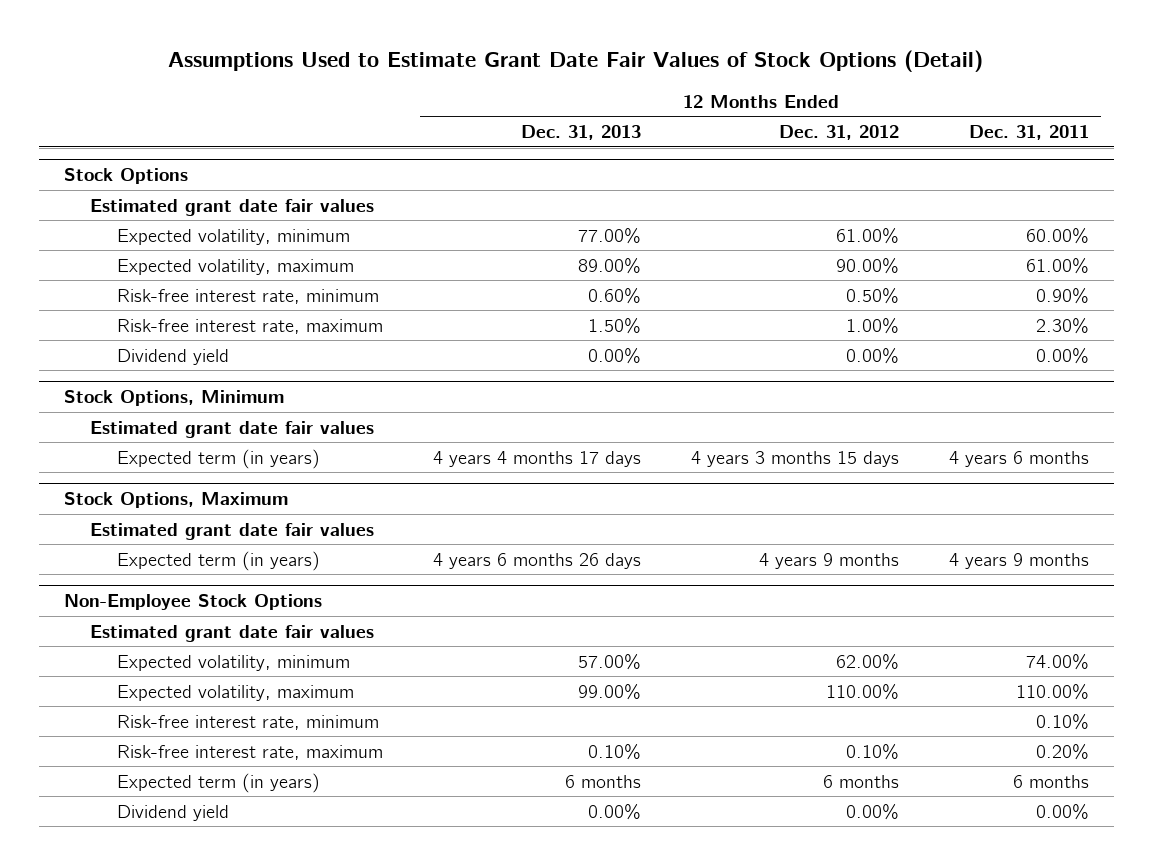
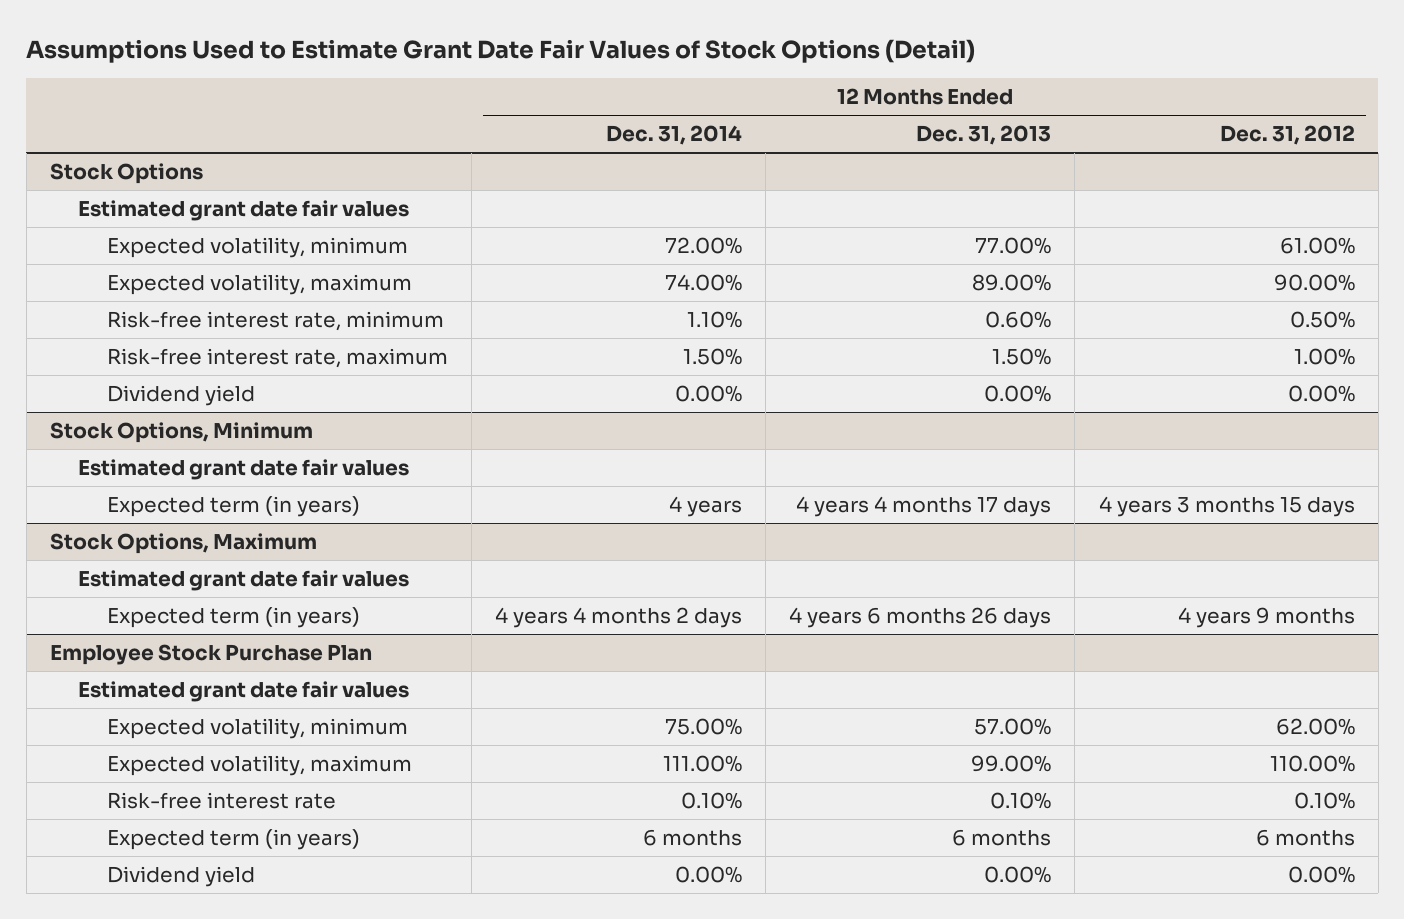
[968,125,1089,141] Dec. 31, 2011 -> none
none -> [606,125,743,146] Dec. 31, 2014
[63,594,322,611] Non-Employee Stock Options -> none
none -> [49,643,372,665] Employee Stock Purchase Plan
[116,714,379,730] Risk-free interest rate, minimum -> none
[116,744,383,760] Risk-free interest rate, maximum -> [106,791,336,809] Risk-free interest rate

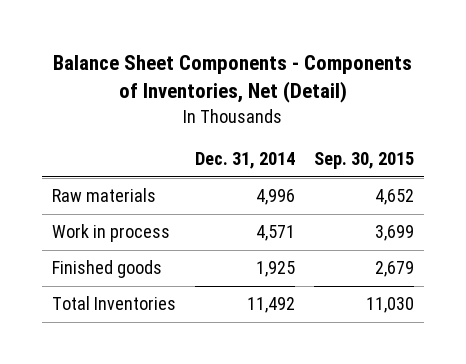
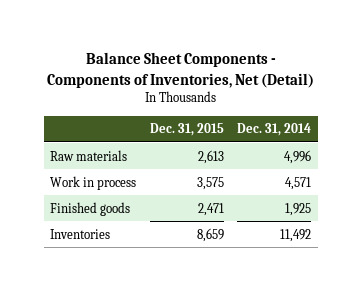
[314,151,415,169] Sep. 30, 2015 -> none
none -> [149,123,224,137] Dec. 31, 2015
[51,296,176,311] Total Inventories -> [50,228,111,239] Inventories

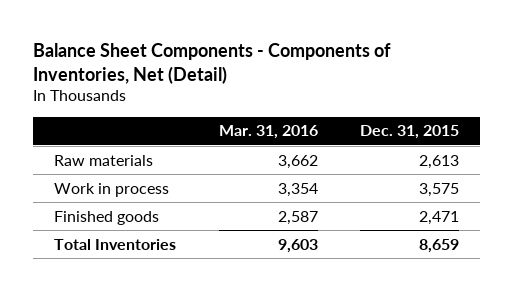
[236,123,311,137] Dec. 31, 2014 -> none
none -> [218,125,318,140] Mar. 31, 2016
[50,228,111,239] Inventories -> [54,238,177,250] Total Inventories

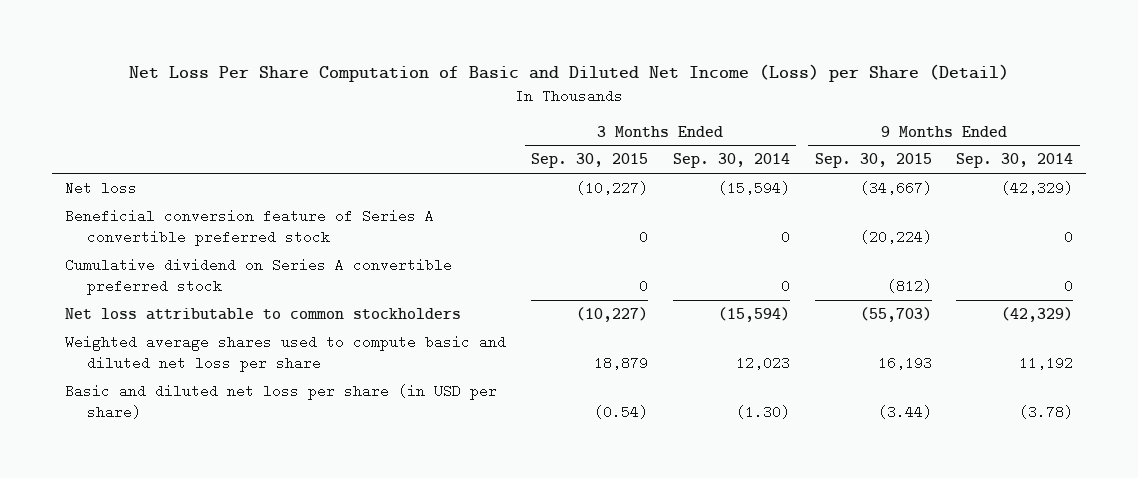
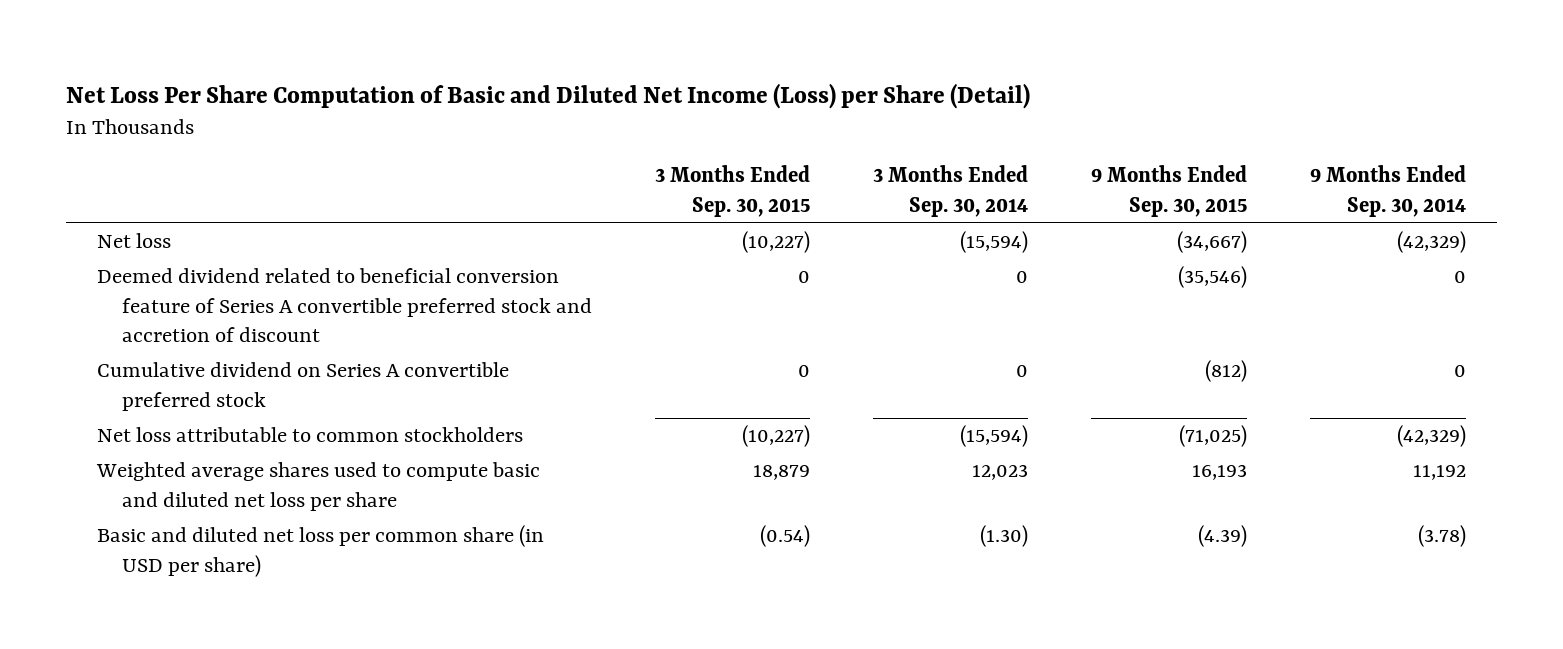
[64,209,434,246] Beneficial conversion feature of Series A convertible preferred stock -> [97,268,593,343] Deemed dividend related to beneficial conversion feature of Series A convertible preferred stock and accretion of discount
[859,229,932,244] (20,224) -> [1177,266,1247,289] (35,546)
[859,307,932,323] (55,703) -> [1178,425,1247,448] (71,025)
[64,384,497,419] Basic and diluted net loss per share (in USD per share) -> [97,525,545,577] Basic and diluted net loss per common share (in USD per share)
[877,404,932,419] (3.44) -> [1197,525,1247,548] (4.39)

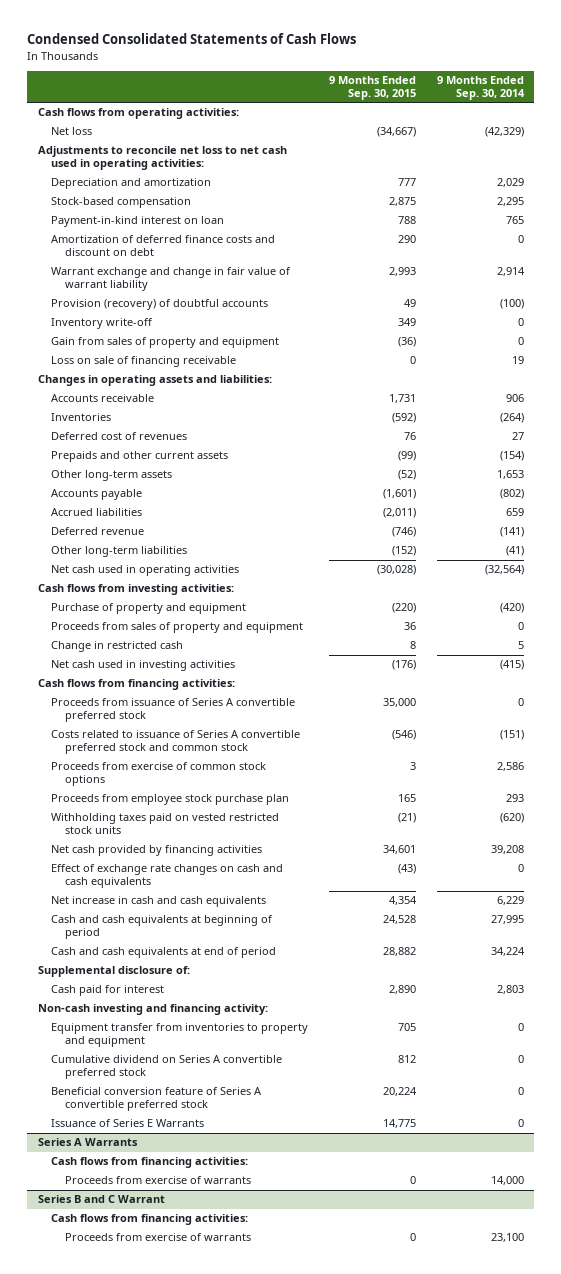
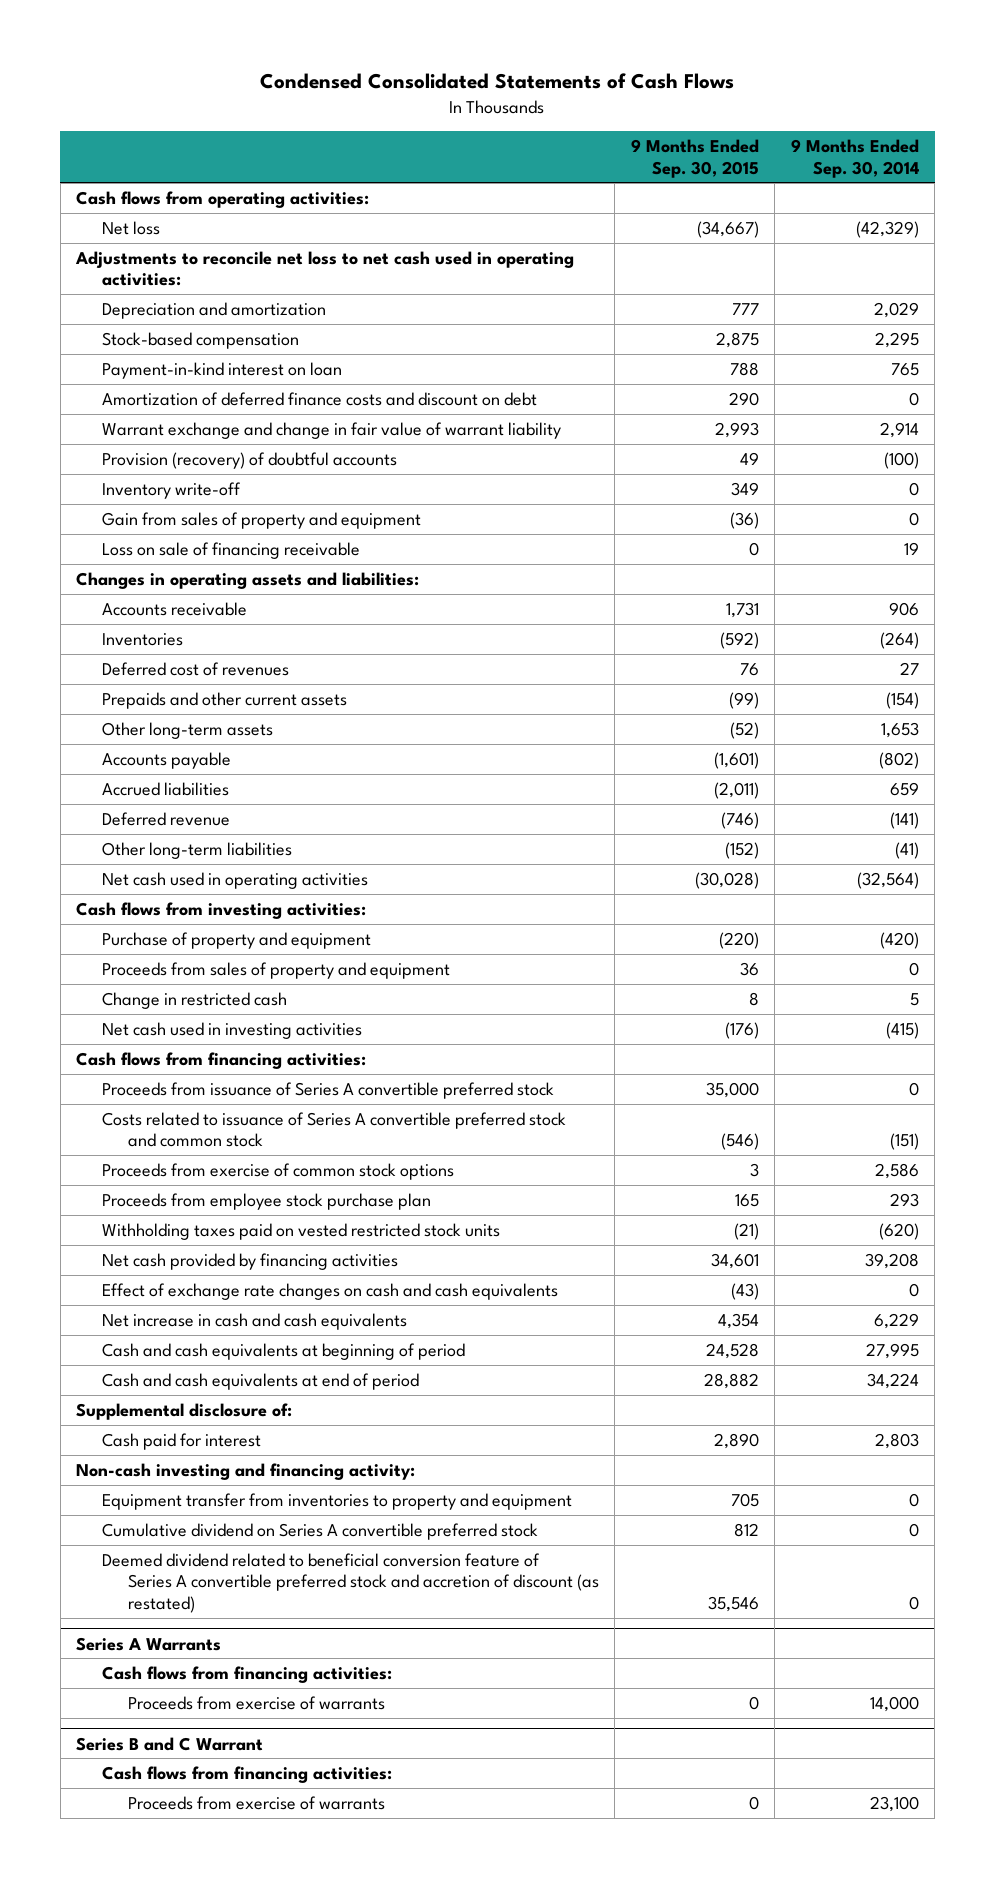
[51,1119,205,1128] Issuance of Series E Warrants -> none
[51,1087,263,1112] Beneficial conversion feature of Series A convertible preferred stock -> [102,1552,600,1613] Deemed dividend related to beneficial conversion feature of Series A convertible preferred stock and accretion of discount (as restated)
[383,1087,418,1097] 20,224 -> [707,1595,759,1612] 35,546

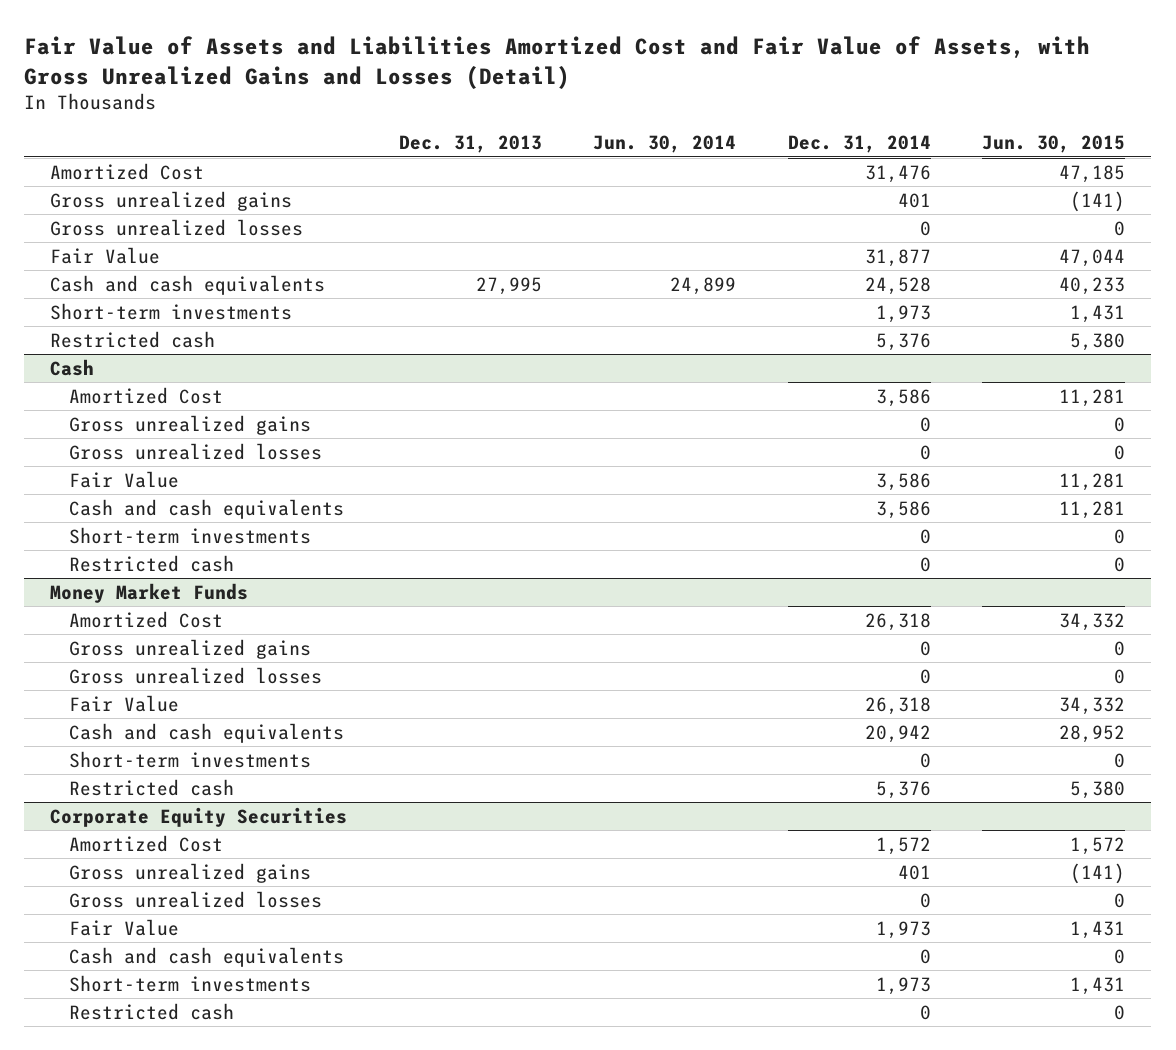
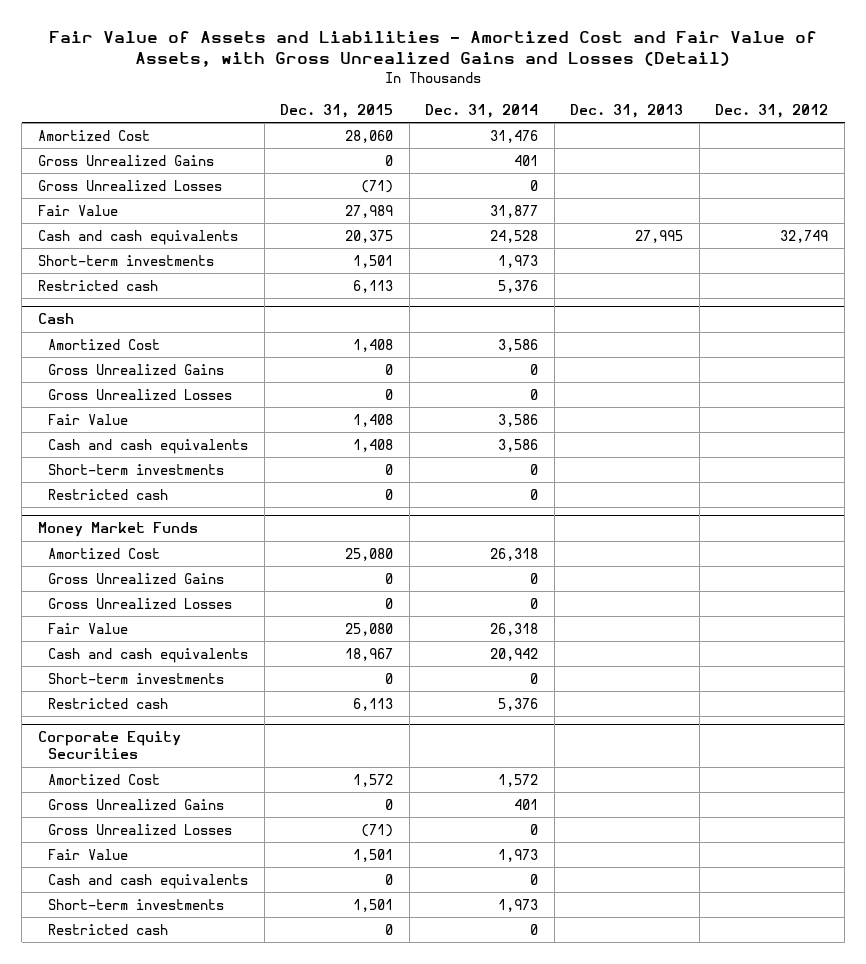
[24,36,1091,89] Fair Value of Assets and Liabilities Amortized Cost and Fair Value of Assets, with Gross Unrealized Gains and Losses (Detail) -> [49,31,818,68] Fair Value of Assets and Liabilities - Amortized Cost and Fair Value of Assets, with Gross Unrealized Gains and Losses (Detail)
[593,135,737,154] Jun. 30, 2014 -> none
[982,135,1126,154] Jun. 30, 2015 -> none
none -> [280,103,394,118] Dec. 31, 2015
none -> [715,103,829,118] Dec. 31, 2012
[50,190,293,211] Gross unrealized gains -> [37,154,214,166] Gross Unrealized Gains
[50,218,304,236] Gross unrealized losses -> [37,179,222,191] Gross Unrealized Losses
[69,414,312,435] Gross unrealized gains -> [48,363,225,375] Gross Unrealized Gains
[69,442,323,460] Gross unrealized losses -> [48,388,233,400] Gross Unrealized Losses
[69,638,312,659] Gross unrealized gains -> [48,572,225,584] Gross Unrealized Gains
[69,666,323,684] Gross unrealized losses -> [48,597,233,609] Gross Unrealized Losses
[69,862,312,883] Gross unrealized gains -> [48,798,225,810] Gross Unrealized Gains
[69,890,323,908] Gross unrealized losses -> [48,823,233,835] Gross Unrealized Losses

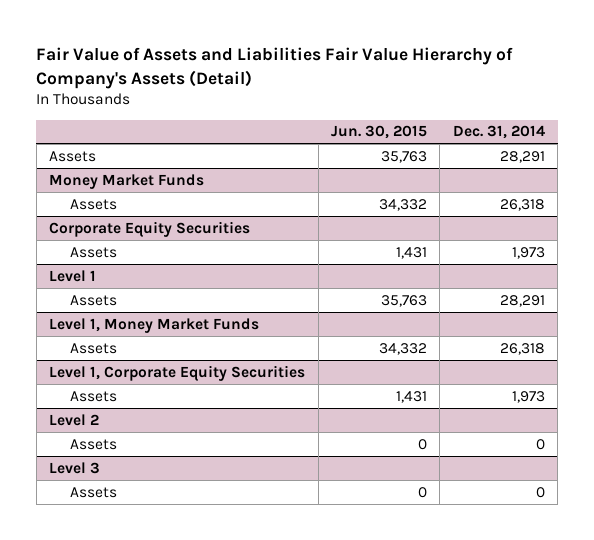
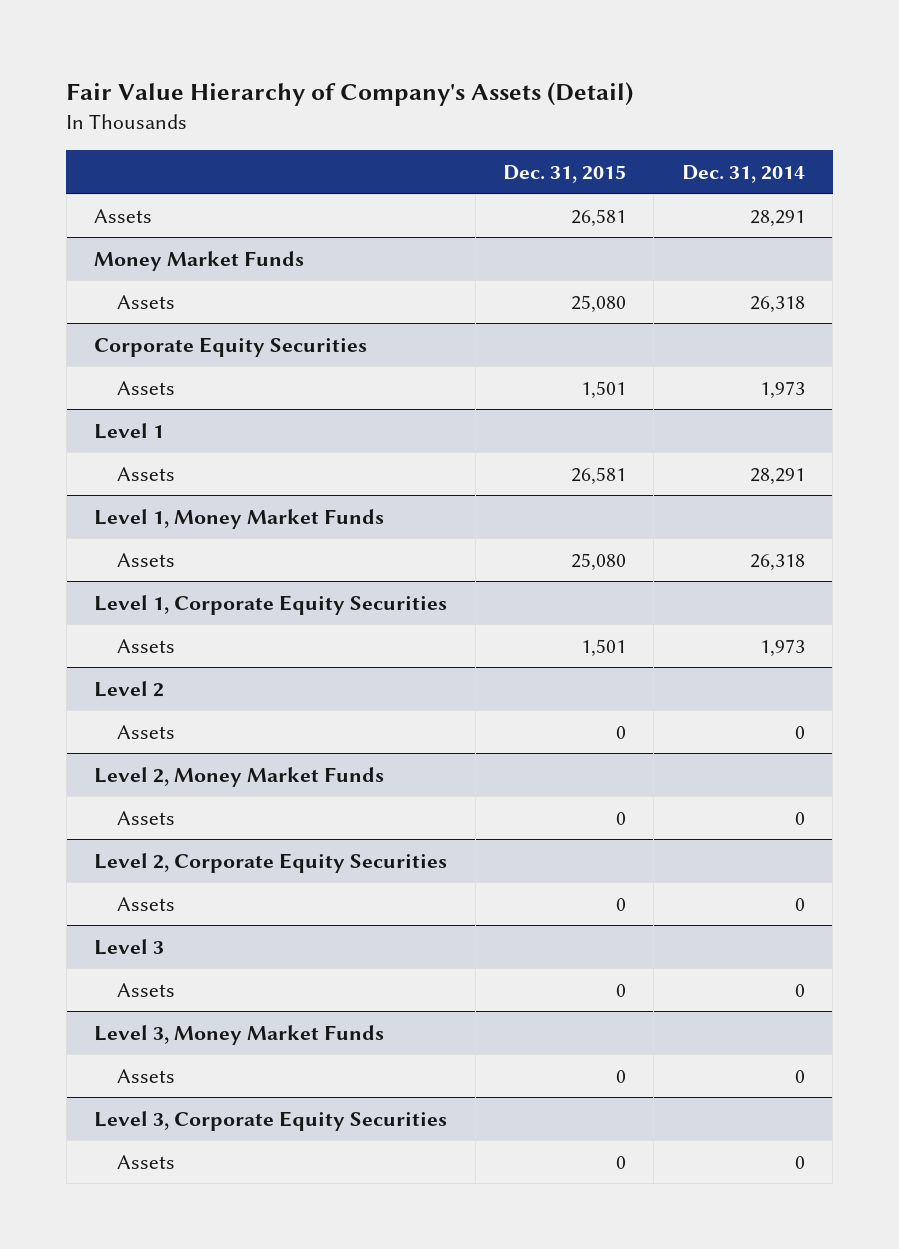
[36,47,514,89] Fair Value of Assets and Liabilities Fair Value Hierarchy of Company's Assets (Detail) -> [66,81,634,106] Fair Value Hierarchy of Company's Assets (Detail)
[330,125,427,140] Jun. 30, 2015 -> none
none -> [503,164,627,183] Dec. 31, 2015
none -> [94,766,385,787] Level 2, Money Market Funds
none -> [116,810,175,825] Assets
none -> [94,852,448,873] Level 2, Corporate Equity Securities
none -> [116,896,175,911] Assets
none -> [94,1024,385,1045] Level 3, Money Market Funds
none -> [116,1068,175,1083] Assets
none -> [94,1110,448,1131] Level 3, Corporate Equity Securities
none -> [116,1154,175,1169] Assets

